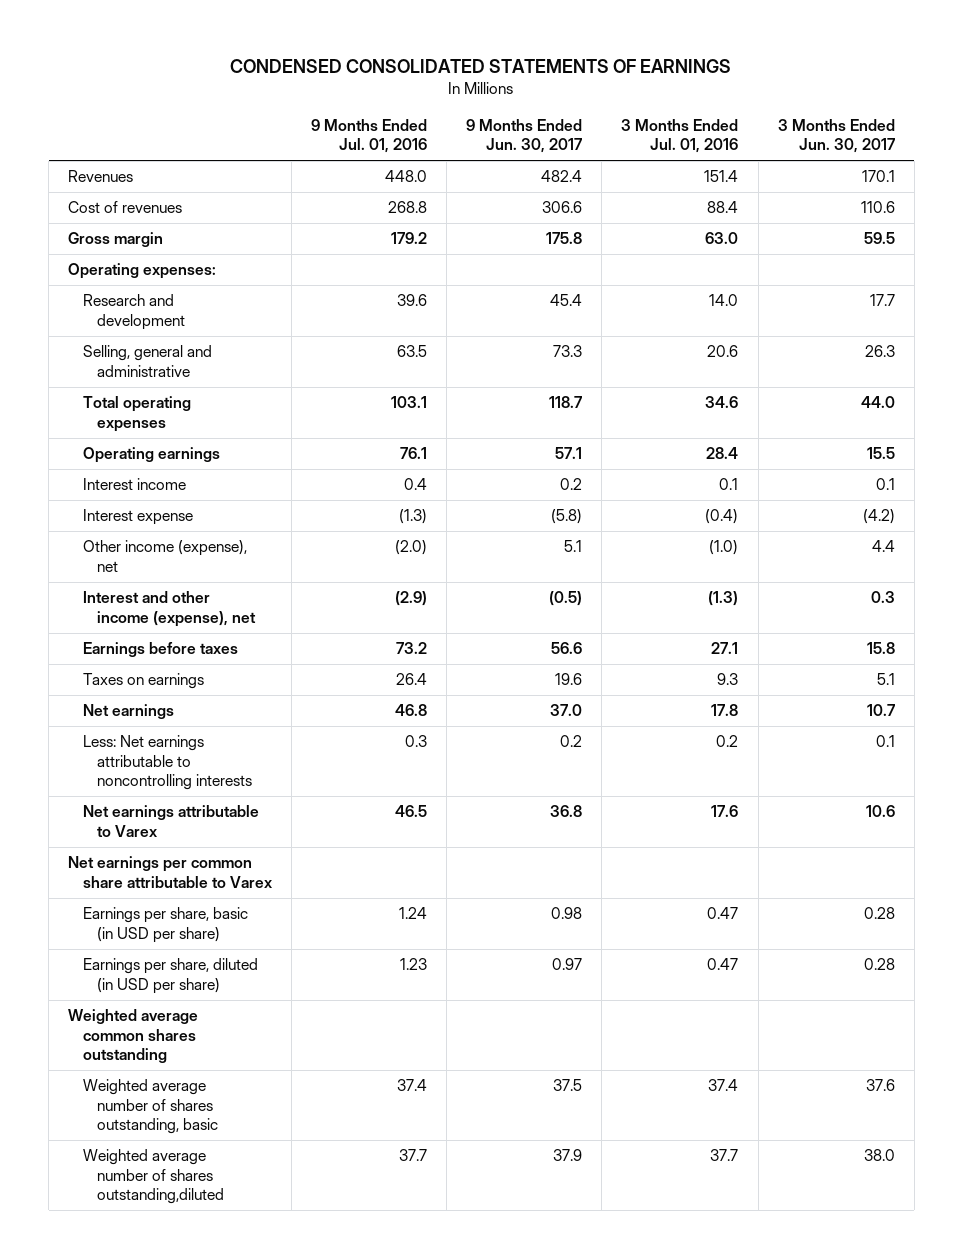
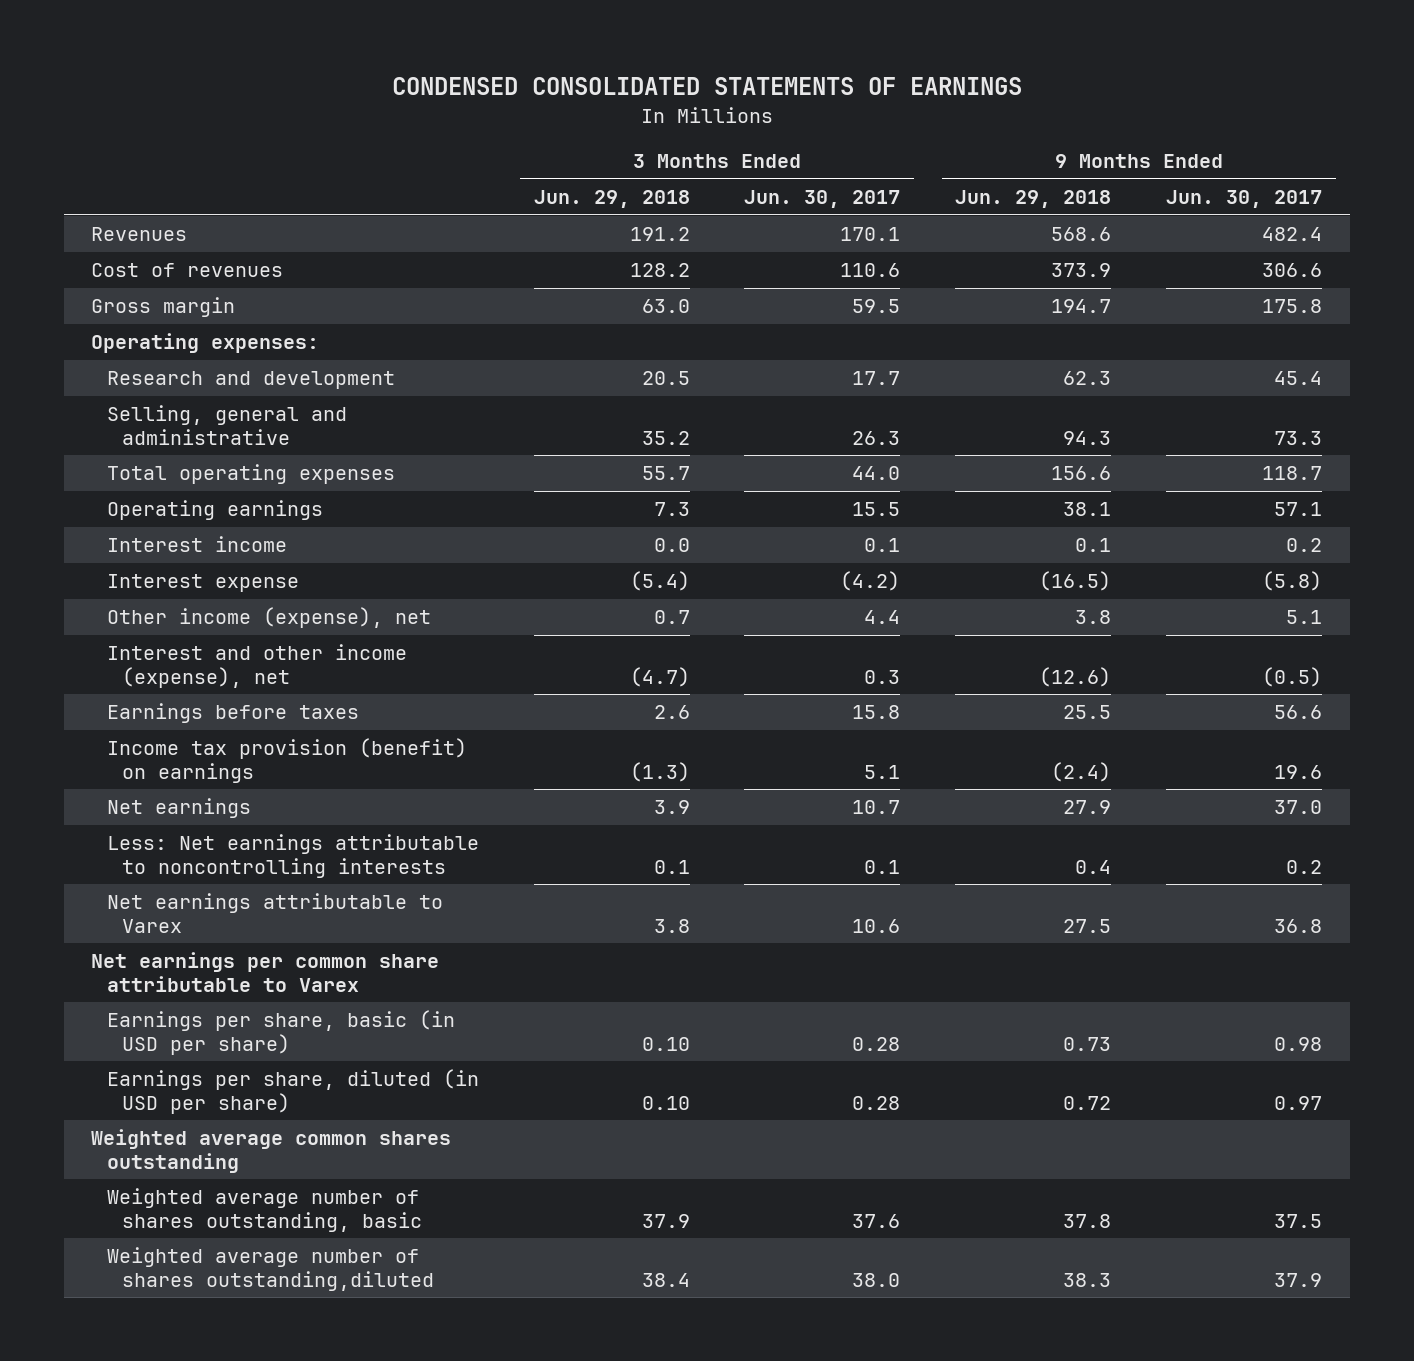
[311,119,428,154] 9 Months Ended Jul. 01, 2016 -> none
[621,119,739,154] 3 Months Ended Jul. 01, 2016 -> none
none -> [533,190,690,209] Jun. 29, 2018
none -> [955,190,1112,209] Jun. 29, 2018
[82,673,204,690] Taxes on earnings -> [106,738,467,783] Income tax provision (benefit) on earnings

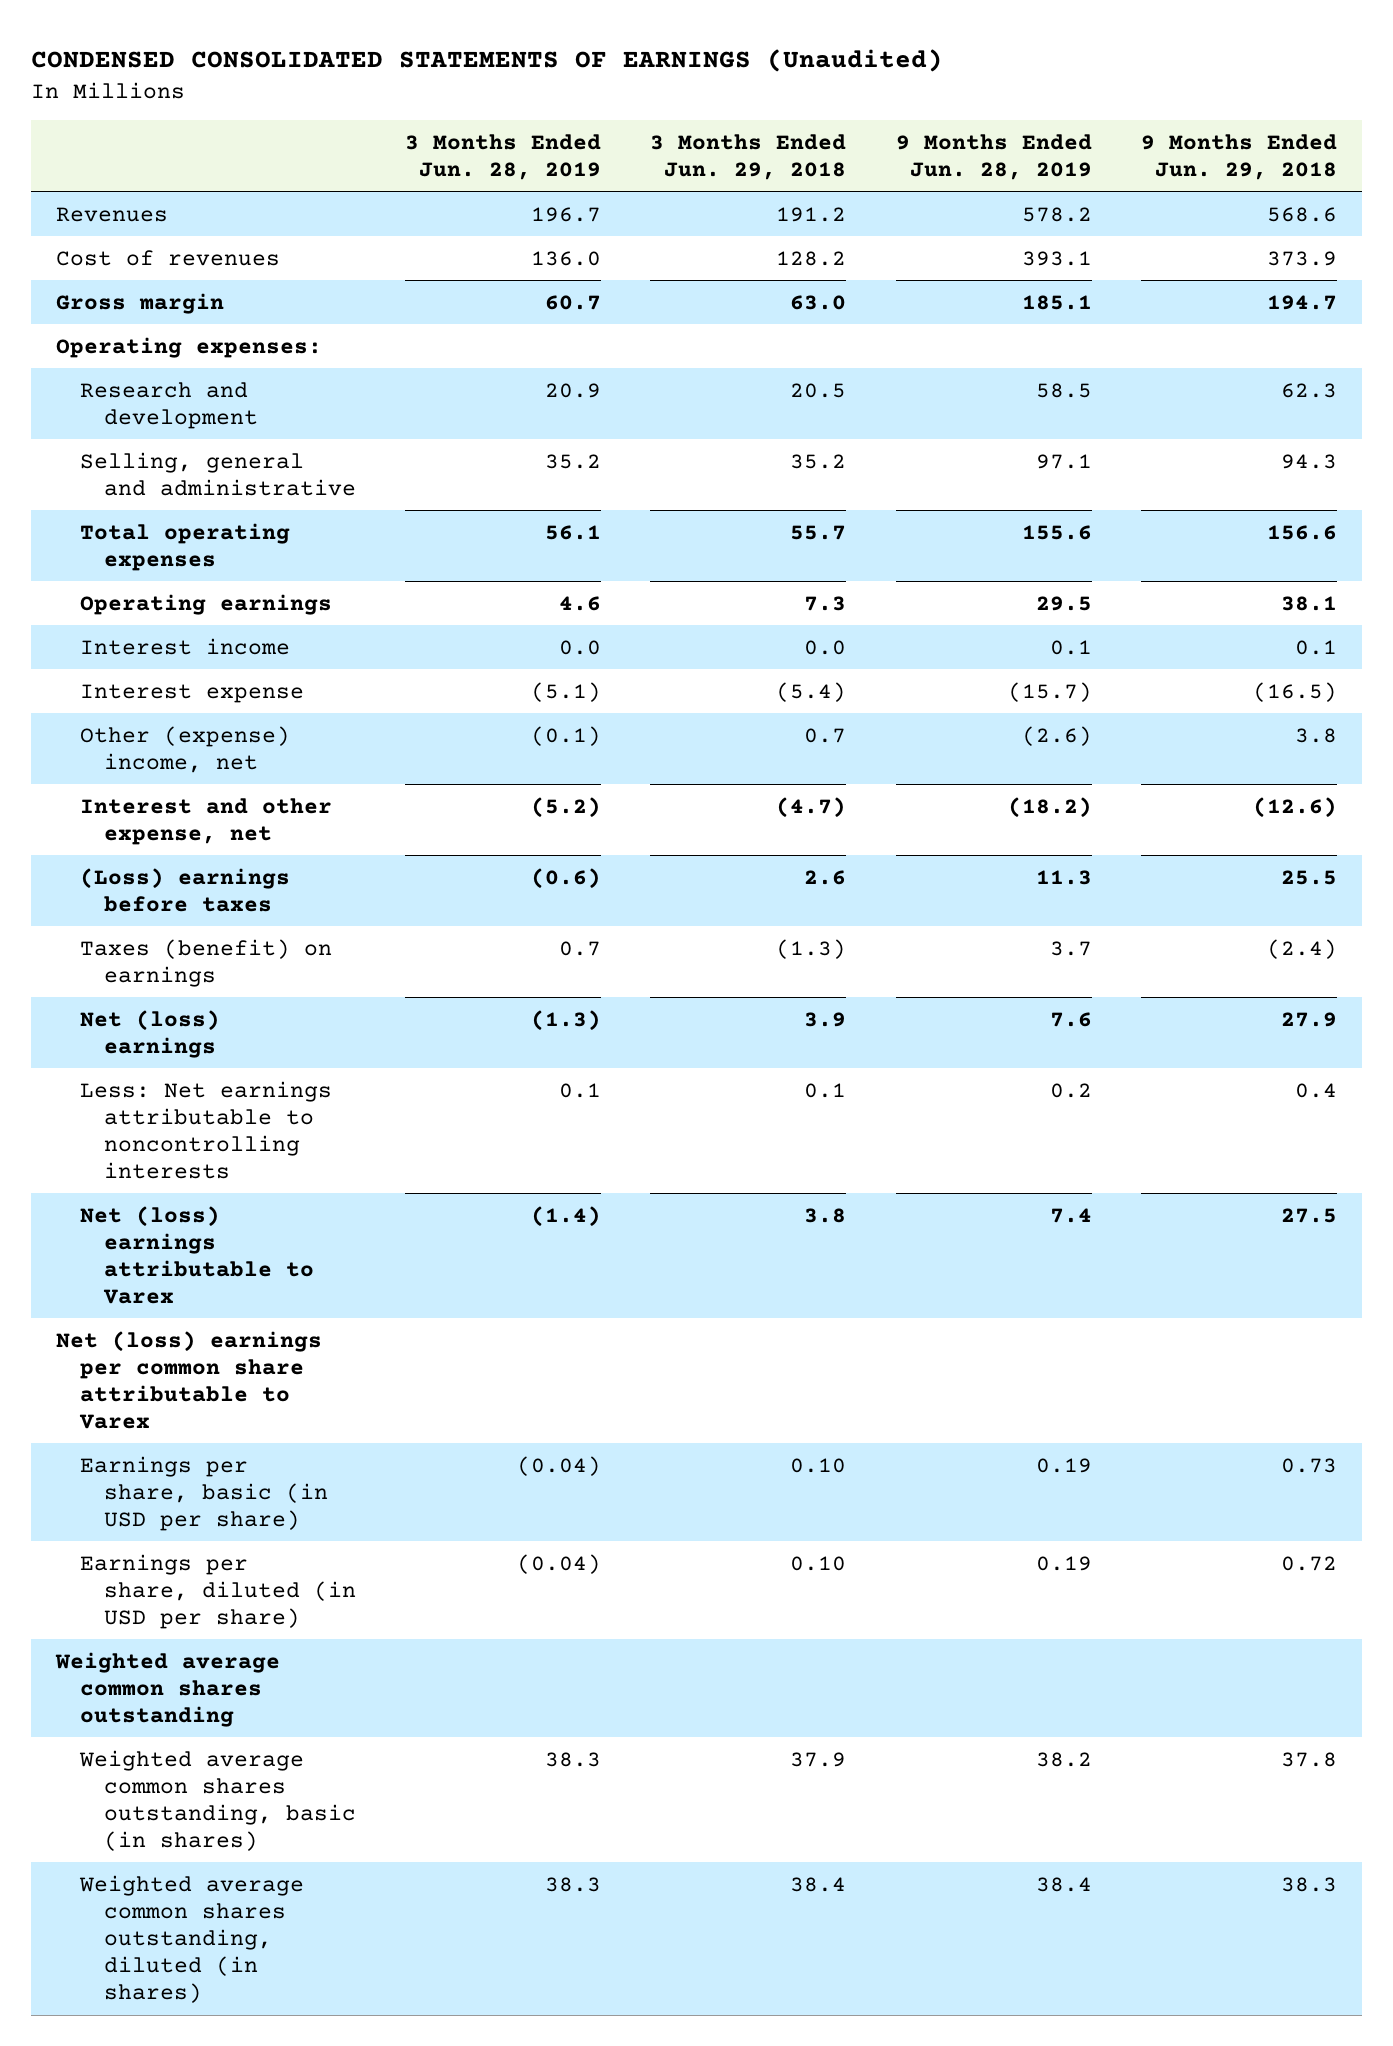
[391,77,1022,96] CONDENSED CONSOLIDATED STATEMENTS OF EARNINGS -> [31,48,944,72] CONDENSED CONSOLIDATED STATEMENTS OF EARNINGS (Unaudited)
[744,190,901,209] Jun. 30, 2017 -> none
[1166,190,1323,209] Jun. 30, 2017 -> none
none -> [405,133,602,181] 3 Months Ended Jun. 28, 2019
none -> [895,133,1092,181] 9 Months Ended Jun. 28, 2019
[106,607,431,629] Other income (expense), net -> [79,725,290,773] Other (expense) income, net
[106,644,407,688] Interest and other income (expense), net -> [79,797,332,845] Interest and other expense, net
[106,703,359,724] Earnings before taxes -> [79,867,290,912] (Loss) earnings before taxes
[106,738,467,783] Income tax provision (benefit) on earnings -> [79,938,332,987] Taxes (benefit) on earnings
[106,798,251,819] Net earnings -> [79,1009,220,1058] Net (loss) earnings
[106,893,443,933] Net earnings attributable to Varex -> [79,1205,314,1305] Net (loss) earnings attributable to Varex
[91,952,440,992] Net earnings per common share attributable to Varex -> [56,1330,323,1430] Net (loss) earnings per common share attributable to Varex
[106,1188,422,1232] Weighted average number of shares outstanding, basic -> [78,1749,356,1852] Weighted average common shares outstanding, basic (in shares)
[106,1247,434,1291] Weighted average number of shares outstanding,diluted -> [78,1874,304,2004] Weighted average common shares outstanding, diluted (in shares)

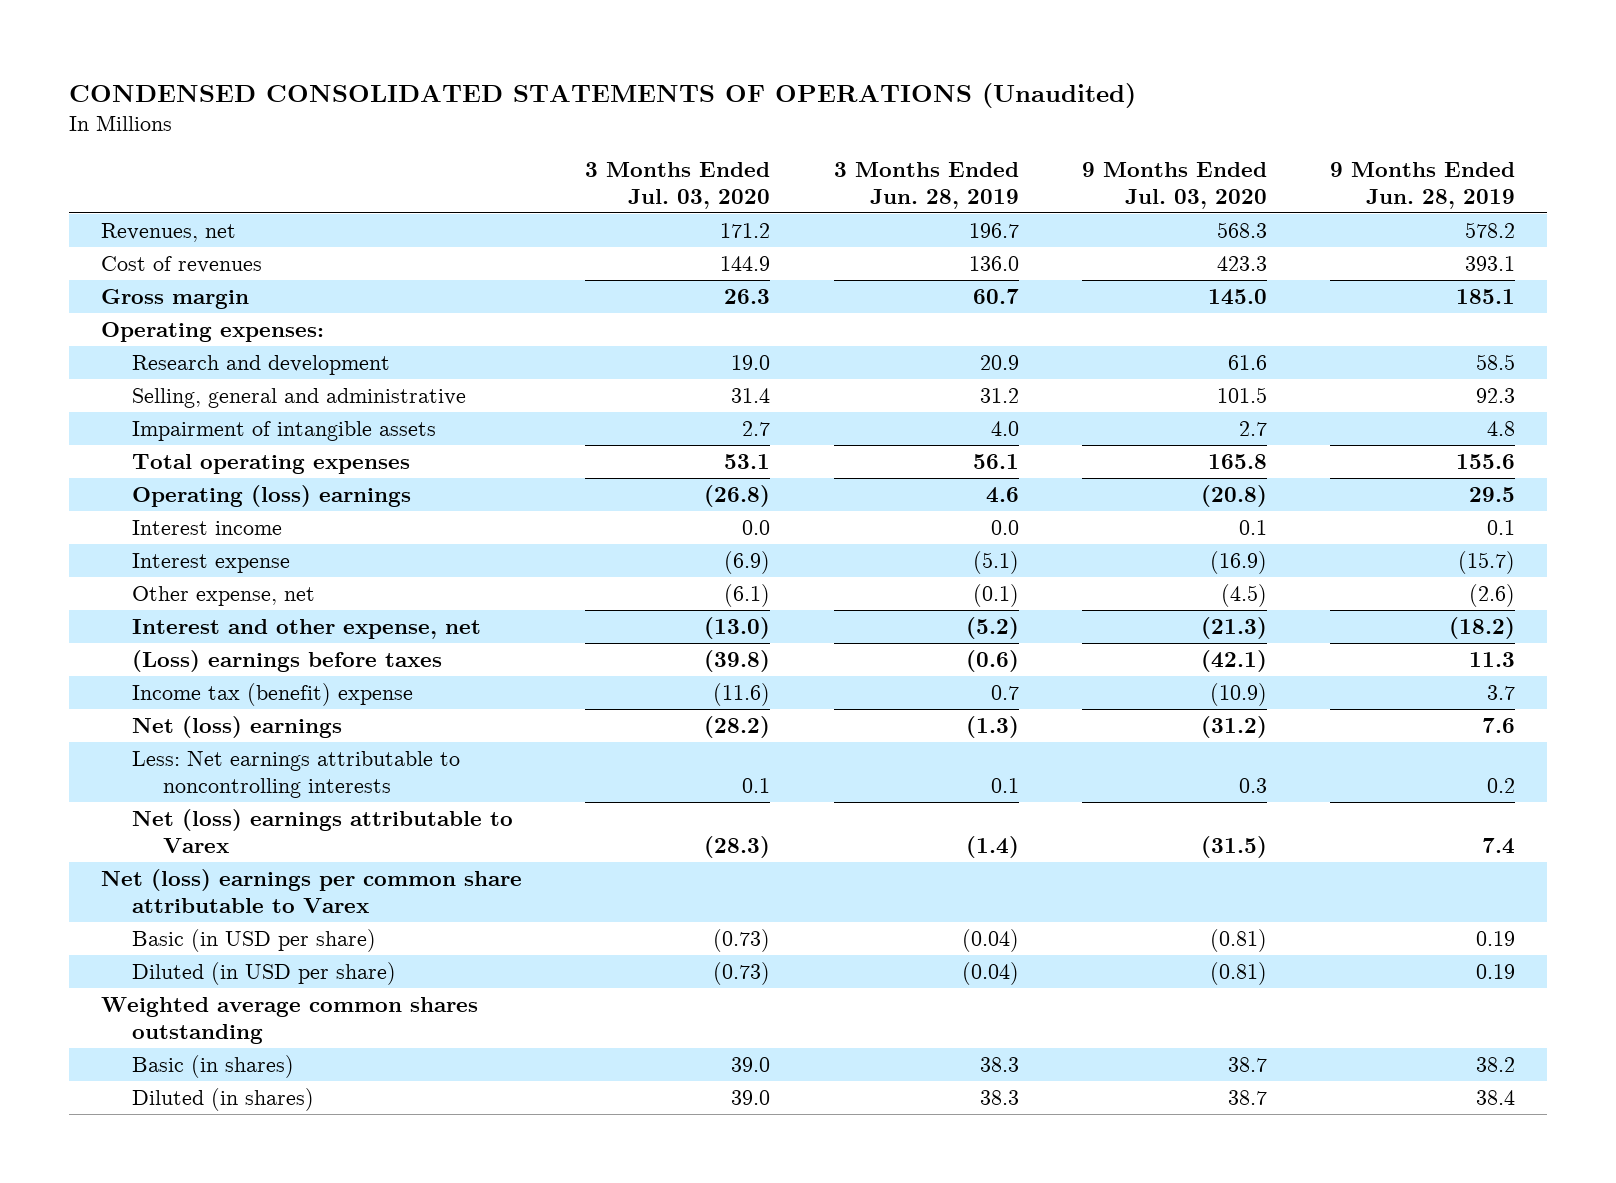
[31,48,944,72] CONDENSED CONSOLIDATED STATEMENTS OF EARNINGS (Unaudited) -> [69,83,1137,109] CONDENSED CONSOLIDATED STATEMENTS OF OPERATIONS (Unaudited)
[650,133,847,181] 3 Months Ended Jun. 29, 2018 -> none
[1141,133,1338,181] 9 Months Ended Jun. 29, 2018 -> none
none -> [585,161,771,209] 3 Months Ended Jul. 03, 2020
none -> [1081,161,1267,209] 9 Months Ended Jul. 03, 2020
[56,206,169,222] Revenues -> [100,223,236,243] Revenues, net
[545,453,602,469] 35.2 -> [979,388,1019,404] 31.2
[1035,453,1092,469] 97.1 -> [1476,388,1516,404] 92.3
none -> [131,421,436,442] Impairment of intangible assets
[79,593,332,615] Operating earnings -> [131,485,411,508] Operating (loss) earnings
[79,725,290,773] Other (expense) income, net -> [131,586,315,607] Other expense, net
[79,938,332,987] Taxes (benefit) on earnings -> [131,683,413,707] Income tax (benefit) expense
[79,1455,328,1531] Earnings per share, basic (in USD per share) -> [131,929,376,953] Basic (in USD per share)
[79,1553,356,1629] Earnings per share, diluted (in USD per share) -> [131,962,396,986] Diluted (in USD per share)
[78,1749,356,1852] Weighted average common shares outstanding, basic (in shares) -> [131,1055,294,1079] Basic (in shares)
[78,1874,304,2004] Weighted average common shares outstanding, diluted (in shares) -> [131,1088,314,1112] Diluted (in shares)

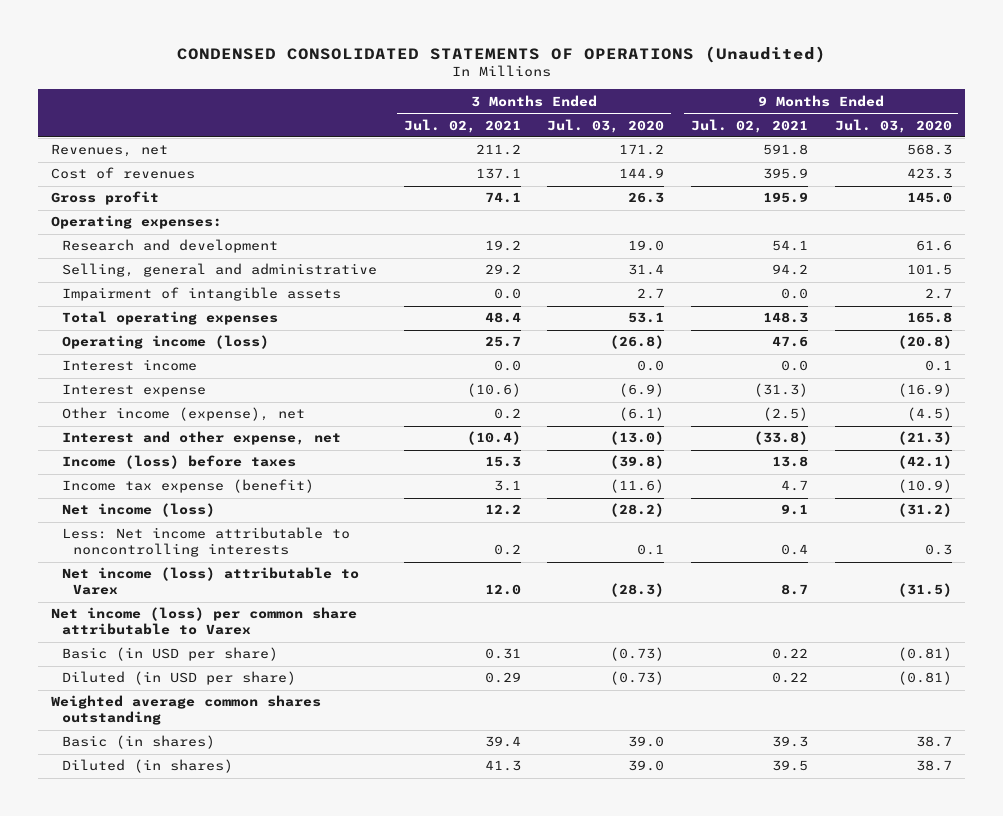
[833,161,1019,209] 3 Months Ended Jun. 28, 2019 -> none
[1330,161,1516,209] 9 Months Ended Jun. 28, 2019 -> none
none -> [403,118,521,133] Jul. 02, 2021
none -> [691,118,809,133] Jul. 02, 2021
[100,289,249,310] Gross margin -> [51,191,160,206] Gross profit
[131,485,411,508] Operating (loss) earnings -> [62,335,270,350] Operating income (loss)
[131,586,315,607] Other expense, net -> [62,407,306,422] Other income (expense), net
[131,650,442,673] (Loss) earnings before taxes -> [62,455,297,470] Income (loss) before taxes
[131,683,413,707] Income tax (benefit) expense -> [62,479,315,494] Income tax expense (benefit)
[131,716,342,739] Net (loss) earnings -> [62,503,216,518] Net income (loss)
[131,751,460,798] Less: Net earnings attributable to noncontrolling interests -> [62,527,351,558] Less: Net income attributable to noncontrolling interests
[131,809,513,853] Net (loss) earnings attributable to Varex -> [62,567,360,596] Net income (loss) attributable to Varex
[100,869,522,913] Net (loss) earnings per common share attributable to Varex -> [51,607,358,636] Net income (loss) per common share attributable to Varex

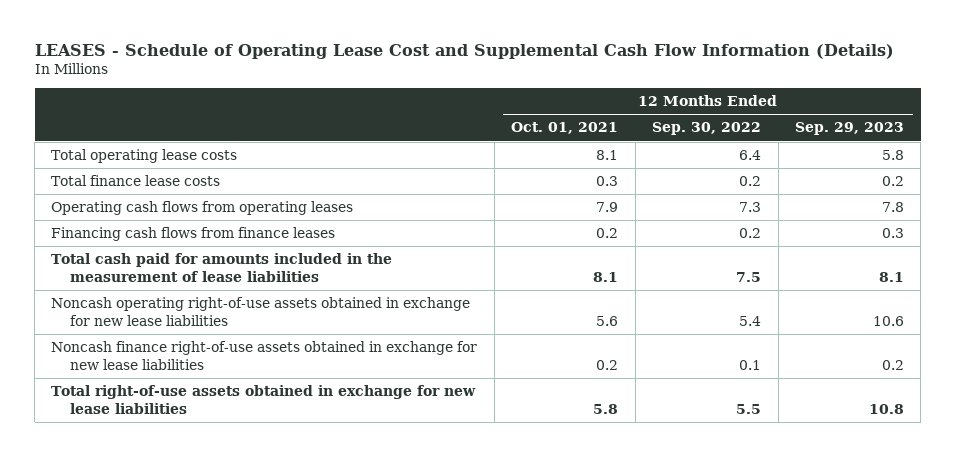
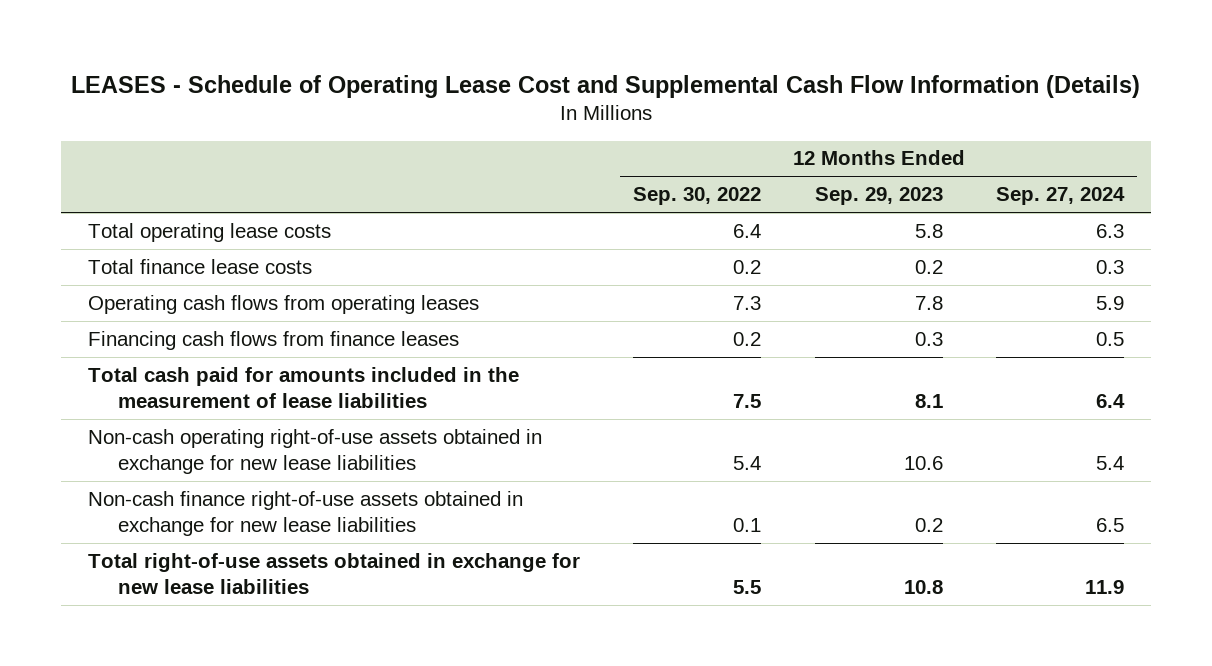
[511,122,619,135] Oct. 01, 2021 -> none
none -> [996,187,1126,206] Sep. 27, 2024
[51,297,471,326] Noncash operating right-of-use assets obtained in exchange for new lease liabilities -> [87,428,542,475] Non-cash operating right-of-use assets obtained in exchange for new lease liabilities
[51,341,478,370] Noncash finance right-of-use assets obtained in exchange for new lease liabilities -> [87,490,523,537] Non-cash finance right-of-use assets obtained in exchange for new lease liabilities

